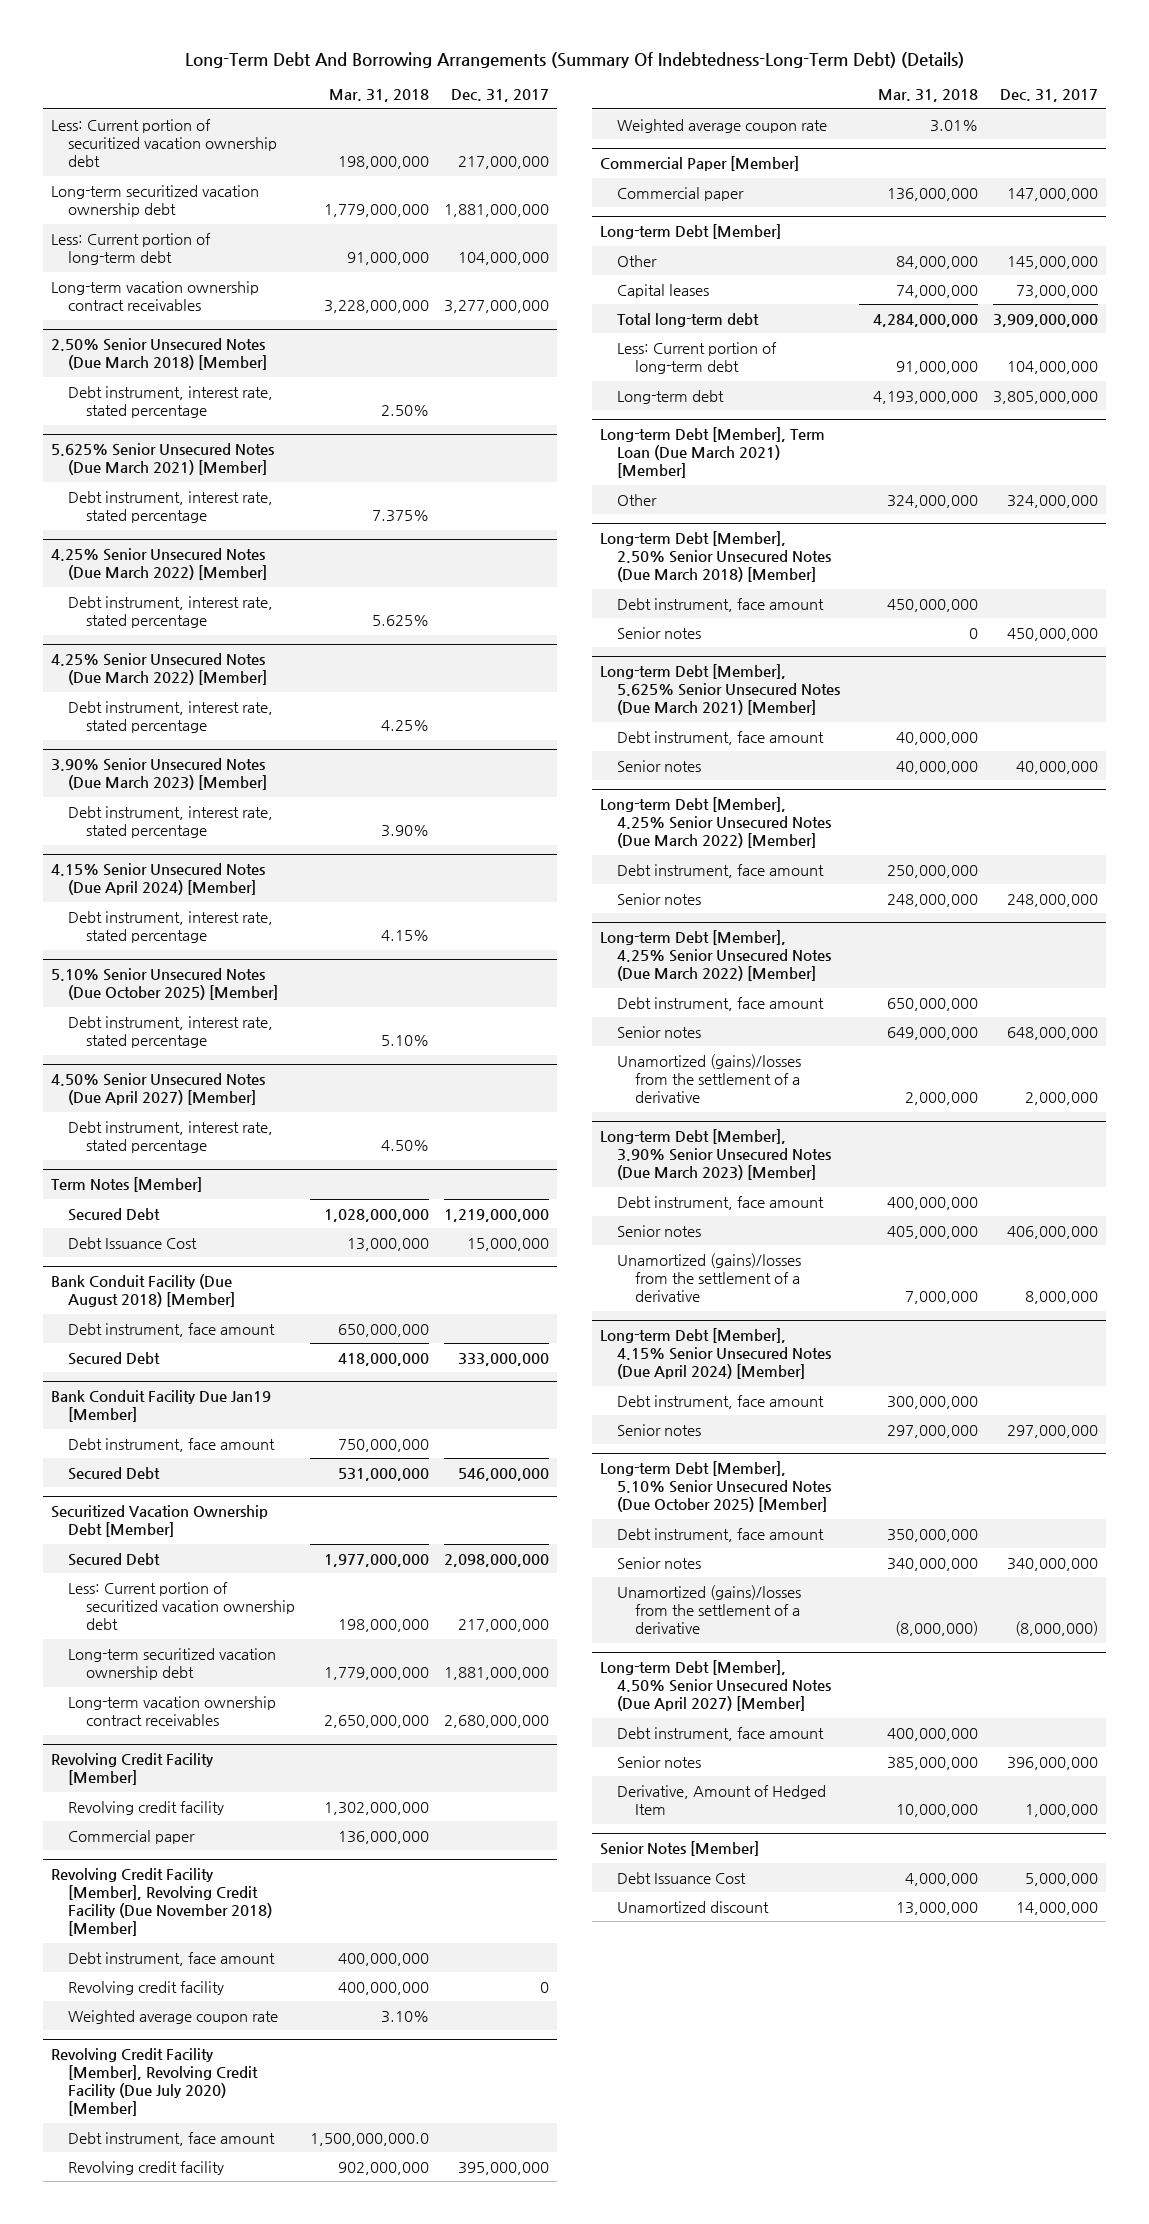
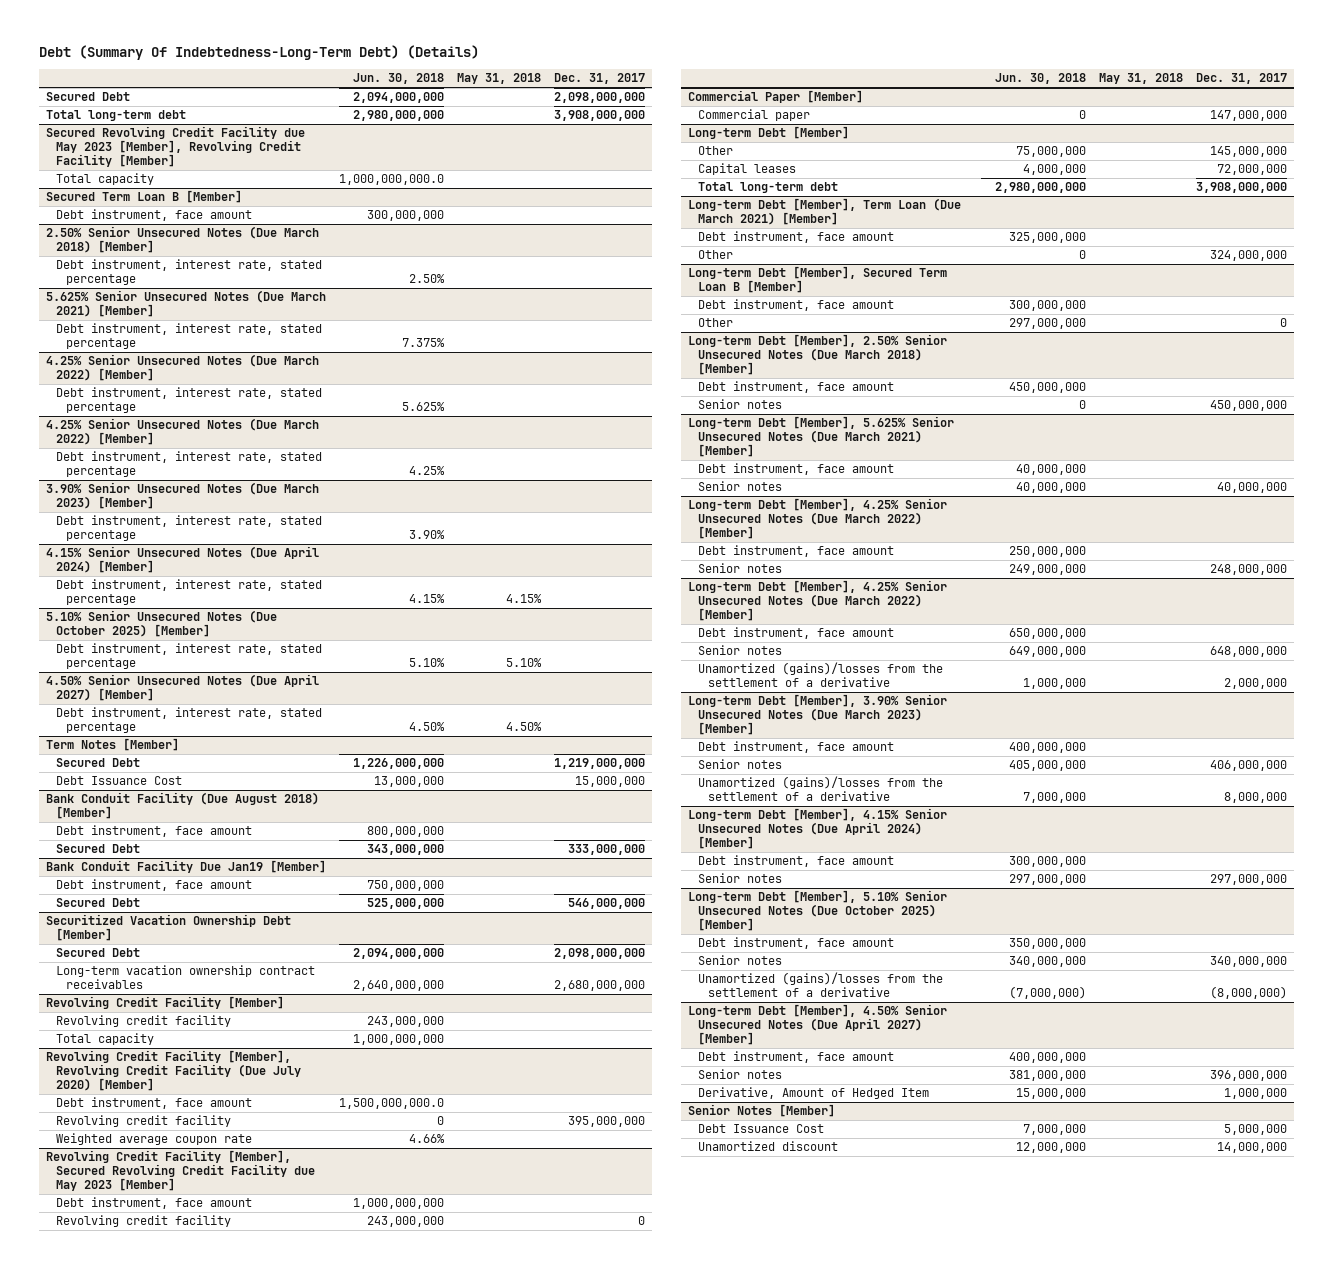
[185,52,965,69] Long-Term Debt And Borrowing Arrangements (Summary Of Indebtedness-Long-Term Debt) (Details) -> [39,45,480,61] Debt (Summary Of Indebtedness-Long-Term Debt) (Details)
[328,89,429,103] Mar. 31, 2018 -> none
none -> [352,73,444,85] Jun. 30, 2018
none -> [456,73,541,85] May 31, 2018
[50,118,278,167] Less: Current portion of securitized vacation ownership debt -> none
[50,184,259,217] Long-term securitized vacation ownership debt -> none
[50,232,211,265] Less: Current portion of long-term debt -> none
[50,280,259,311] Long-term vacation ownership contract receivables -> none
none -> [45,92,130,102] Secured Debt
none -> [45,110,186,122] Total long-term debt
none -> [45,126,305,168] Secured Revolving Credit Facility due May 2023 [Member], Revolving Credit Facility [Member]
none -> [55,173,154,186] Total capacity
none -> [45,190,242,204] Secured Term Loan B [Member]
none -> [55,209,252,222] Debt instrument, face amount
[68,1581,295,1630] Less: Current portion of securitized vacation ownership debt -> none
[68,1647,277,1680] Long-term securitized vacation ownership debt -> none
[68,1829,196,1844] Commercial paper -> none
[50,1867,273,1937] Revolving Credit Facility [Member], Revolving Credit Facility (Due November 2018) [Member] -> none
[68,1951,276,1966] Debt instrument, face amount -> none
[68,1980,225,1995] Revolving credit facility -> none
[68,2009,279,2024] Weighted average coupon rate -> none
none -> [55,1033,154,1046] Total capacity
none -> [45,1150,315,1192] Revolving Credit Facility [Member], Secured Revolving Credit Facility due May 2023 [Member]
none -> [55,1197,252,1210] Debt instrument, face amount
none -> [55,1215,231,1228] Revolving credit facility
[617,341,778,374] Less: Current portion of long-term debt -> none
[617,389,725,404] Long-term debt -> none
[1016,284,1099,298] 73,000,000 -> [1217,164,1288,176] 72,000,000
[993,313,1099,327] 3,909,000,000 -> [1196,182,1288,194] 3,908,000,000
none -> [697,231,894,244] Debt instrument, face amount
none -> [687,266,947,294] Long-term Debt [Member], Secured Term Loan B [Member]
none -> [697,299,894,312] Debt instrument, face amount
none -> [697,318,733,328] Other

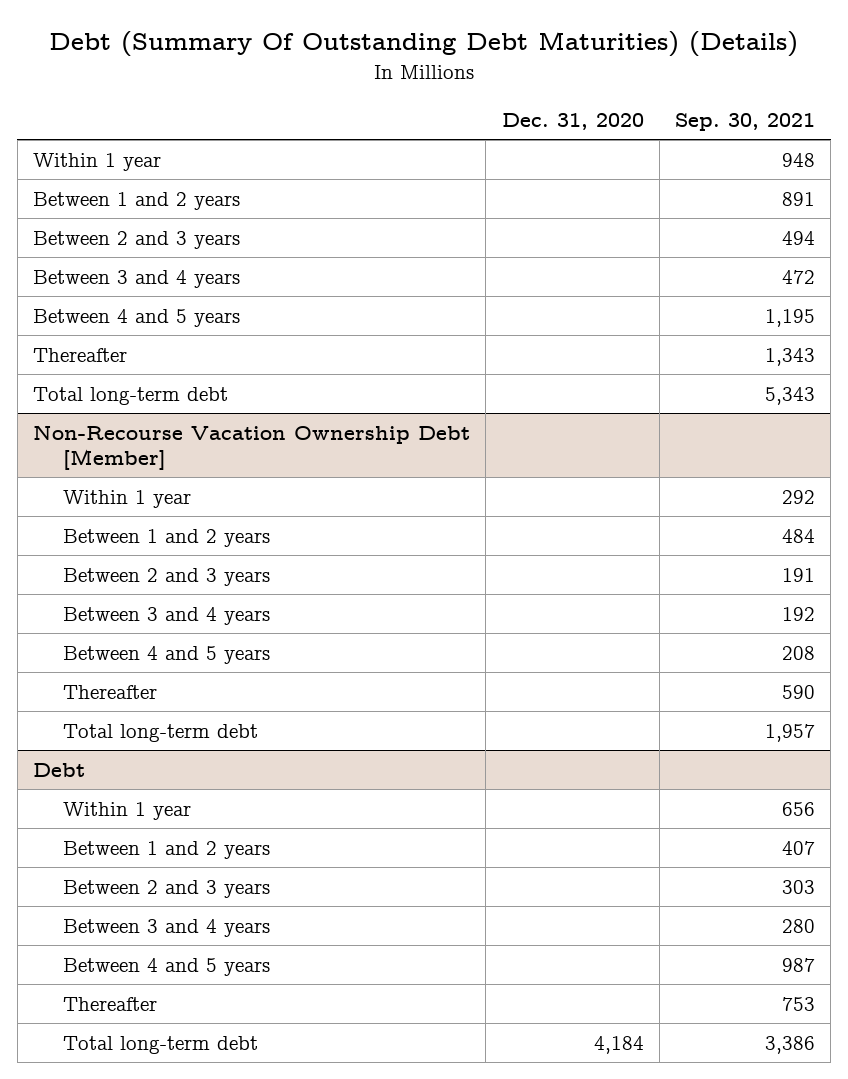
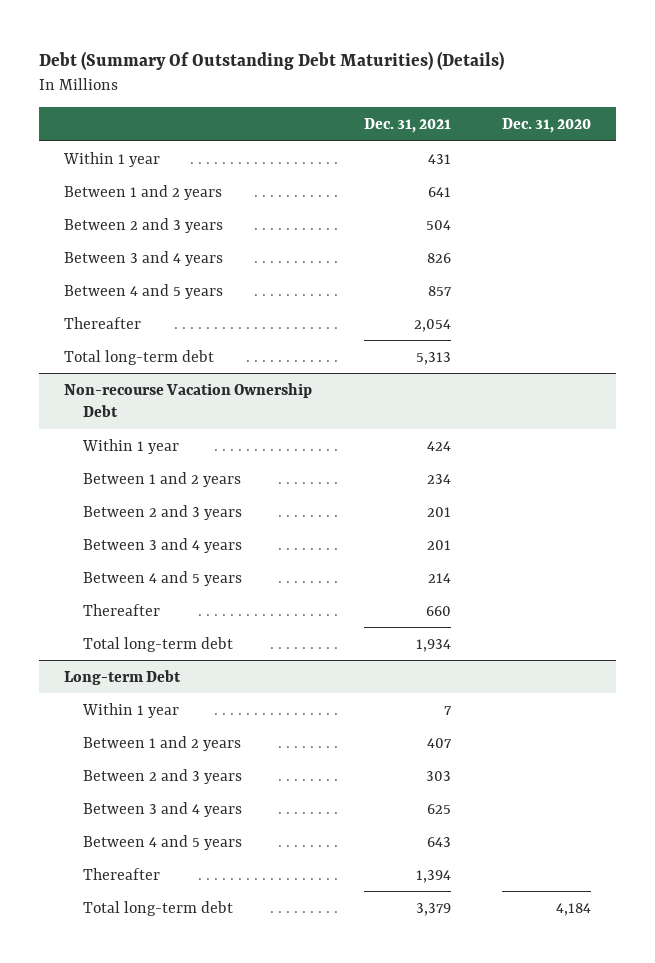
[674,112,815,131] Sep. 30, 2021 -> none
none -> [363,117,451,133] Dec. 31, 2021
[33,424,471,471] Non-Recourse Vacation Ownership Debt [Member] -> [64,382,313,418] Non-recourse Vacation Ownership Debt
[33,762,86,777] Debt -> [64,669,182,685] Long-term Debt

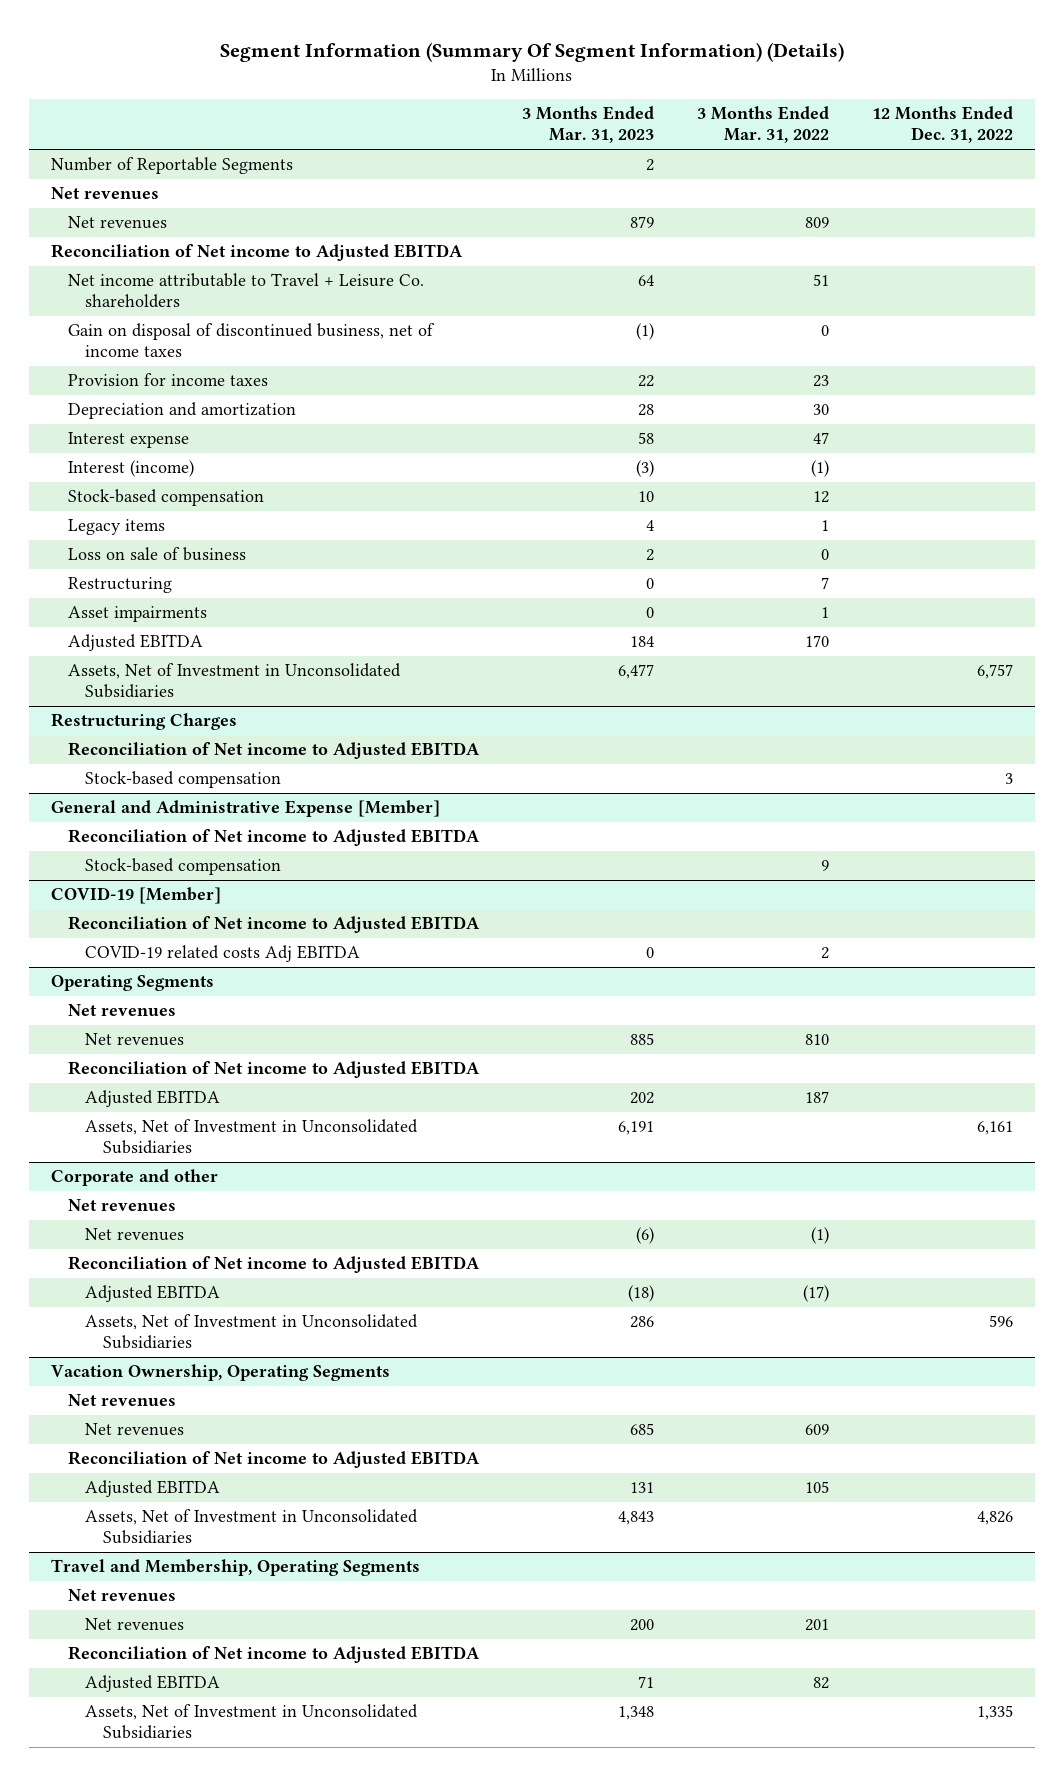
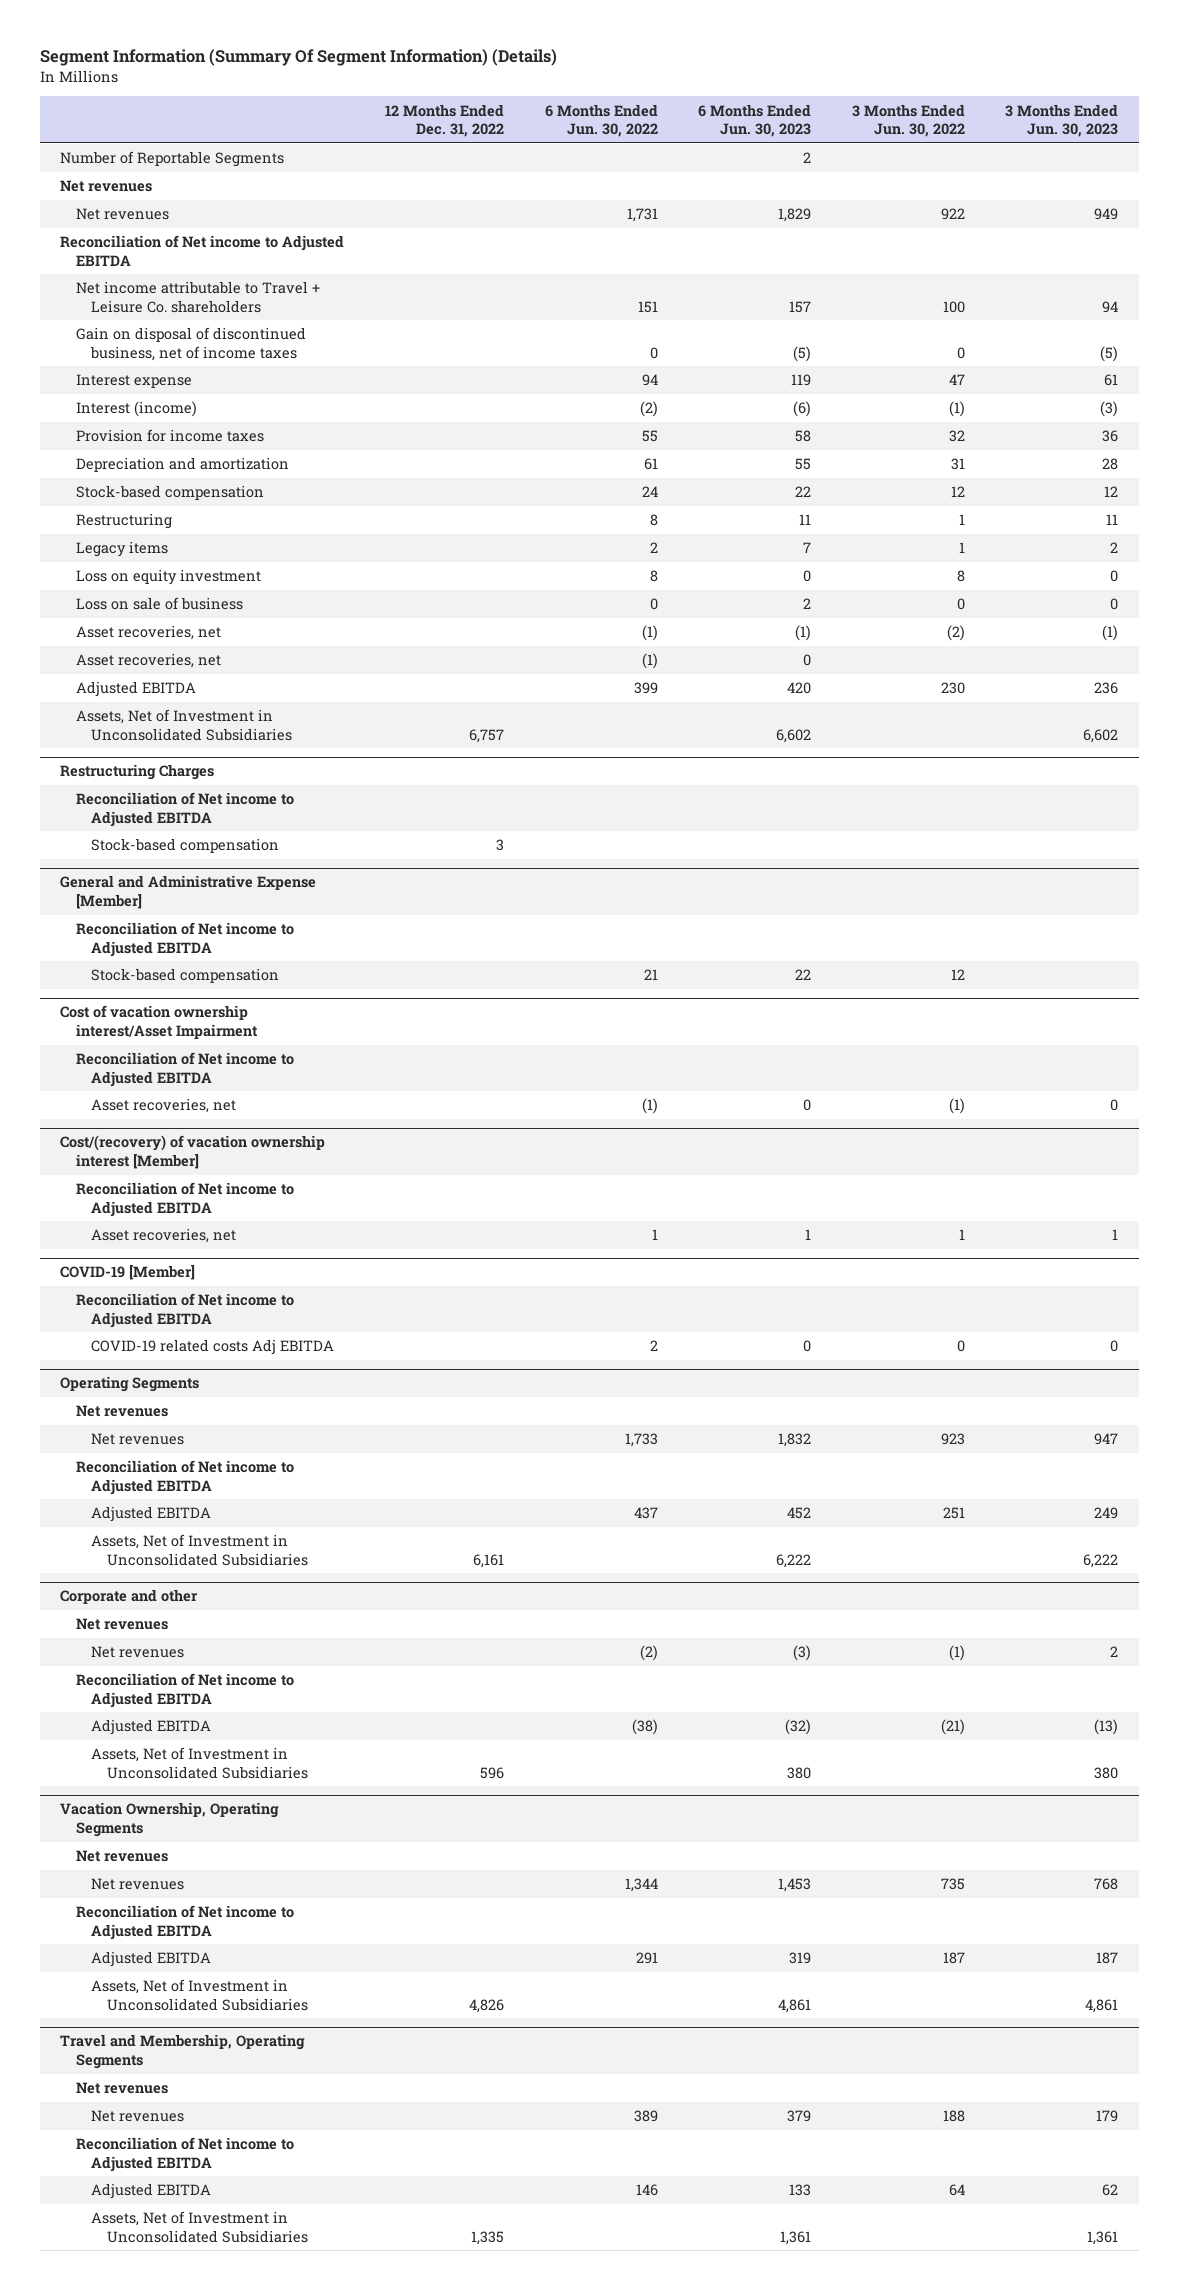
[522,106,655,144] 3 Months Ended Mar. 31, 2023 -> none
[697,106,830,144] 3 Months Ended Mar. 31, 2022 -> none
none -> [544,103,658,138] 6 Months Ended Jun. 30, 2022
none -> [698,103,812,138] 6 Months Ended Jun. 30, 2023
none -> [851,103,965,138] 3 Months Ended Jun. 30, 2022
none -> [1005,103,1119,138] 3 Months Ended Jun. 30, 2023
[68,373,269,387] Provision for income taxes -> [75,429,264,443] Provision for income taxes
[68,402,297,420] Depreciation and amortization -> [75,457,289,473] Depreciation and amortization
[68,577,173,594] Restructuring -> [75,513,172,530] Restructuring
none -> [75,569,261,586] Loss on equity investment
[68,606,208,623] Asset impairments -> [75,625,221,641] Asset recoveries, net
none -> [75,653,221,669] Asset recoveries, net
none -> [60,1005,258,1039] Cost of vacation ownership interest/Asset Impairment
none -> [75,1052,294,1087] Reconciliation of Net income to Adjusted EBITDA
none -> [91,1098,237,1114] Asset recoveries, net
none -> [60,1135,326,1169] Cost/(recovery) of vacation ownership interest [Member]
none -> [75,1182,294,1217] Reconciliation of Net income to Adjusted EBITDA
none -> [91,1228,237,1244] Asset recoveries, net

